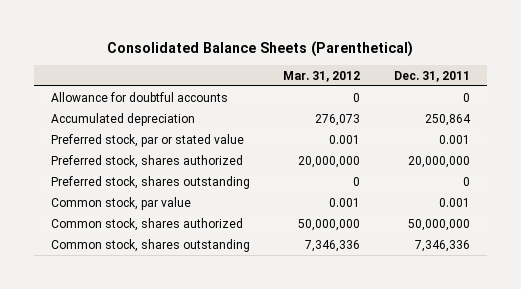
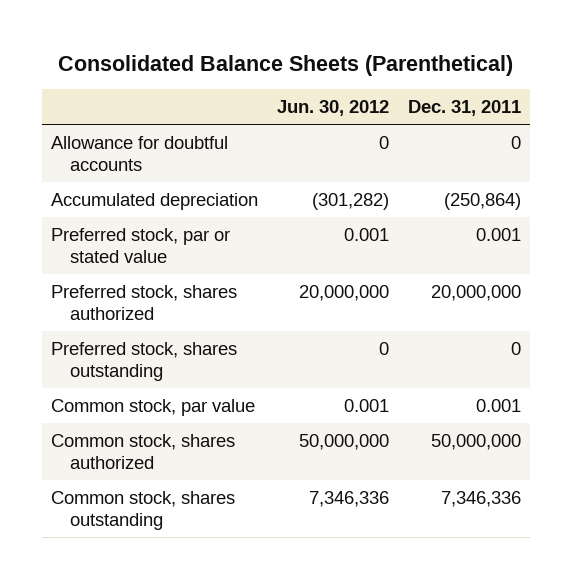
[283,70,361,82] Mar. 31, 2012 -> none
none -> [276,100,389,117] Jun. 30, 2012
[425,113,472,126] 250,864 -> [443,192,521,210] (250,864)

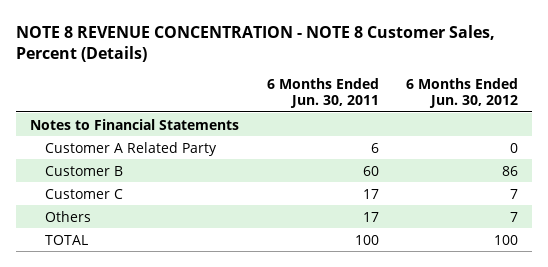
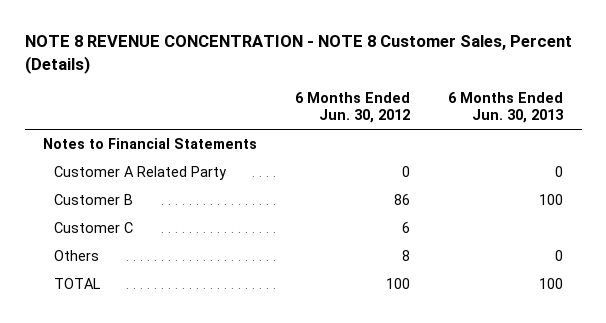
[266,78,379,109] 6 Months Ended Jun. 30, 2011 -> none
none -> [448,92,565,124] 6 Months Ended Jun. 30, 2013
[510,188,519,199] 7 -> [402,222,411,234] 6
[510,211,519,222] 7 -> [402,250,411,262] 8

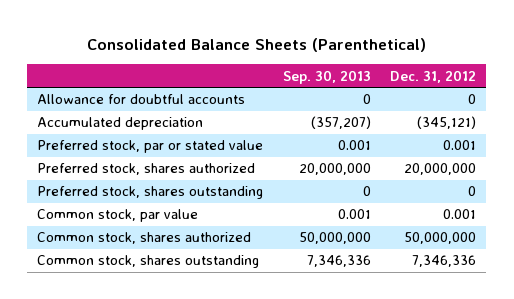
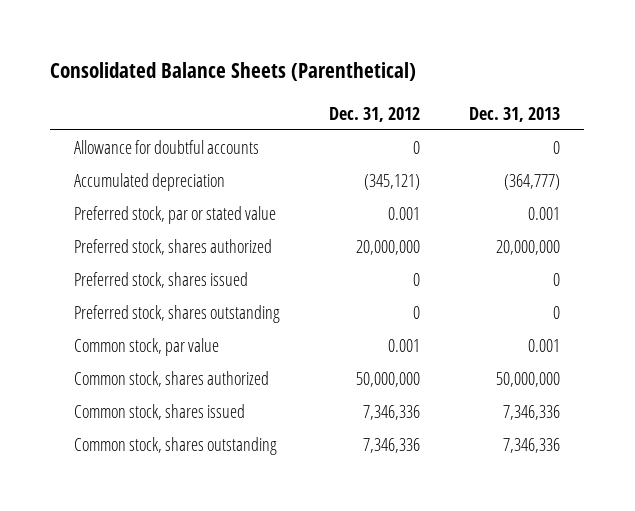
[282,69,371,84] Sep. 30, 2013 -> none
none -> [469,106,561,122] Dec. 31, 2013
none -> [74,272,249,289] Preferred stock, shares issued
none -> [74,404,246,421] Common stock, shares issued

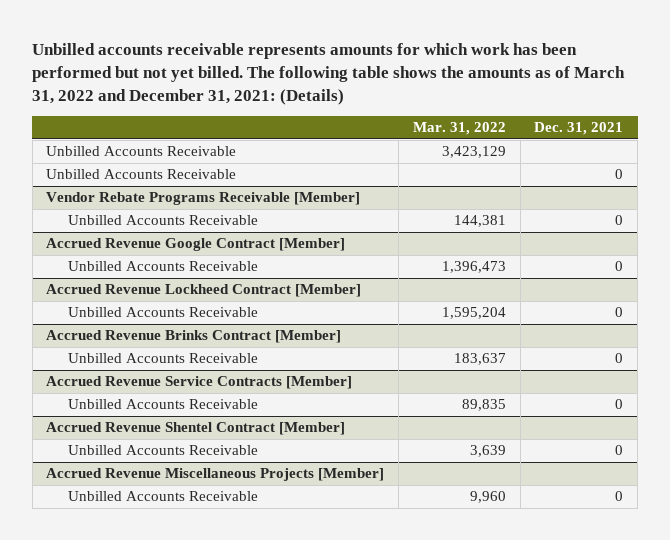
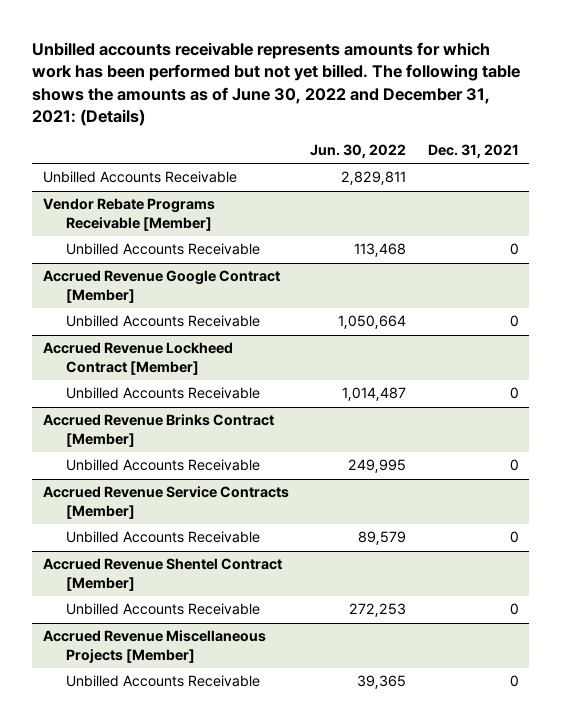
[32,43,626,106] Unbilled accounts receivable represents amounts for which work has been performed but not yet billed. The following table shows the amounts as of March 31, 2022 and December 31, 2021: (Details) -> [32,41,521,126] Unbilled accounts receivable represents amounts for which work has been performed but not yet billed. The following table shows the amounts as of June 30, 2022 and December 31, 2021: (Details)
[412,122,506,136] Mar. 31, 2022 -> none
none -> [310,143,407,158] Jun. 30, 2022
[46,169,237,180] Unbilled Accounts Receivable -> none

